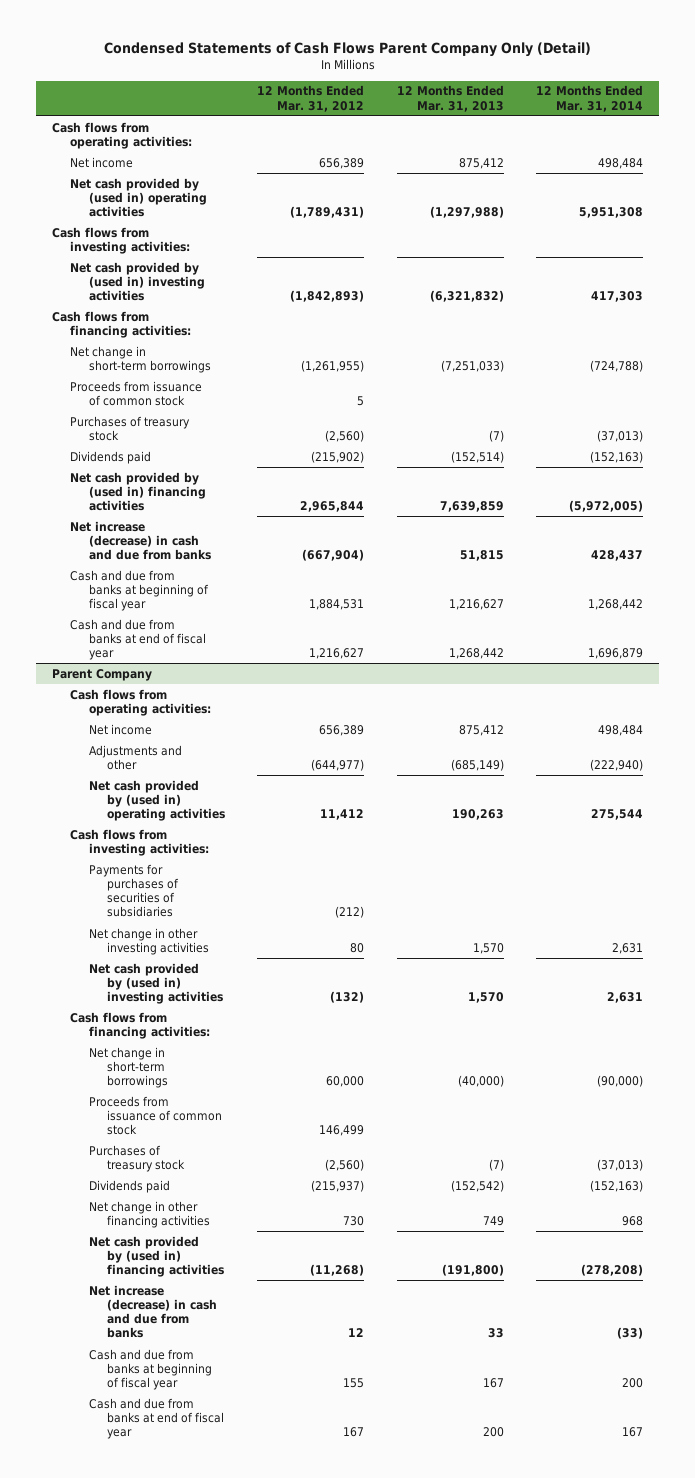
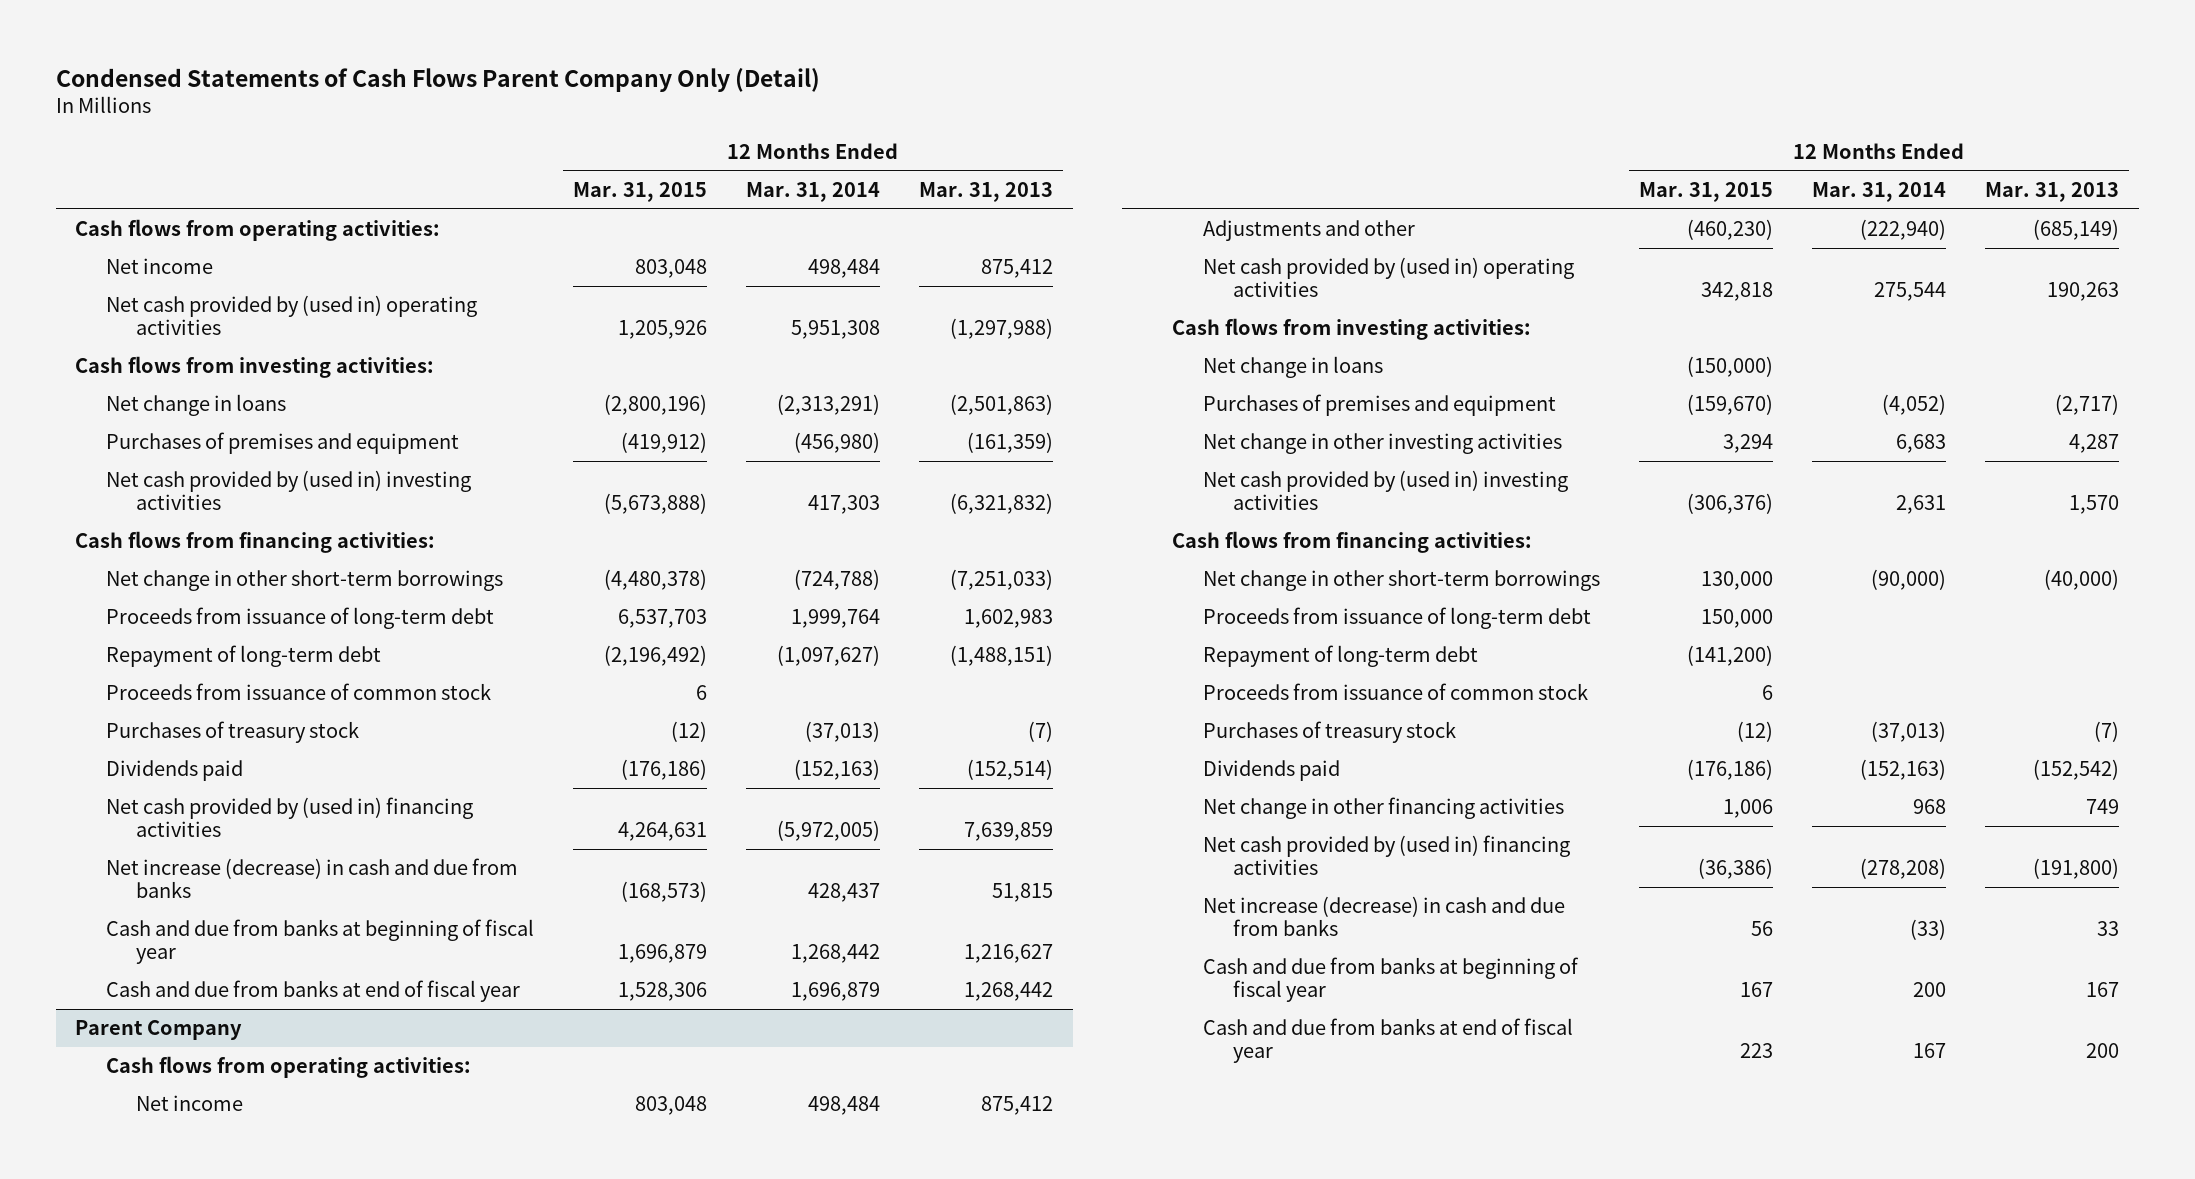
[257,85,365,112] 12 Months Ended Mar. 31, 2012 -> none
none -> [572,181,707,202] Mar. 31, 2015
none -> [105,394,286,417] Net change in loans
none -> [105,432,459,455] Purchases of premises and equipment
[70,345,211,373] Net change in short-term borrowings -> [105,570,503,592] Net change in other short-term borrowings
none -> [105,607,494,630] Proceeds from issuance of long-term debt
none -> [105,645,381,668] Repayment of long-term debt
[88,863,179,918] Payments for purchases of securities of subsidiaries -> none
none -> [1202,356,1383,379] Net change in loans
none -> [1202,394,1556,417] Purchases of premises and equipment
[472,942,504,954] 1,570 -> [2069,434,2120,454] 4,287
[612,942,644,954] 2,631 -> [1896,434,1947,454] 6,683
[88,1046,168,1089] Net change in short-term borrowings -> [1202,570,1600,592] Net change in other short-term borrowings
none -> [1202,607,1591,630] Proceeds from issuance of long-term debt
none -> [1202,645,1478,668] Repayment of long-term debt

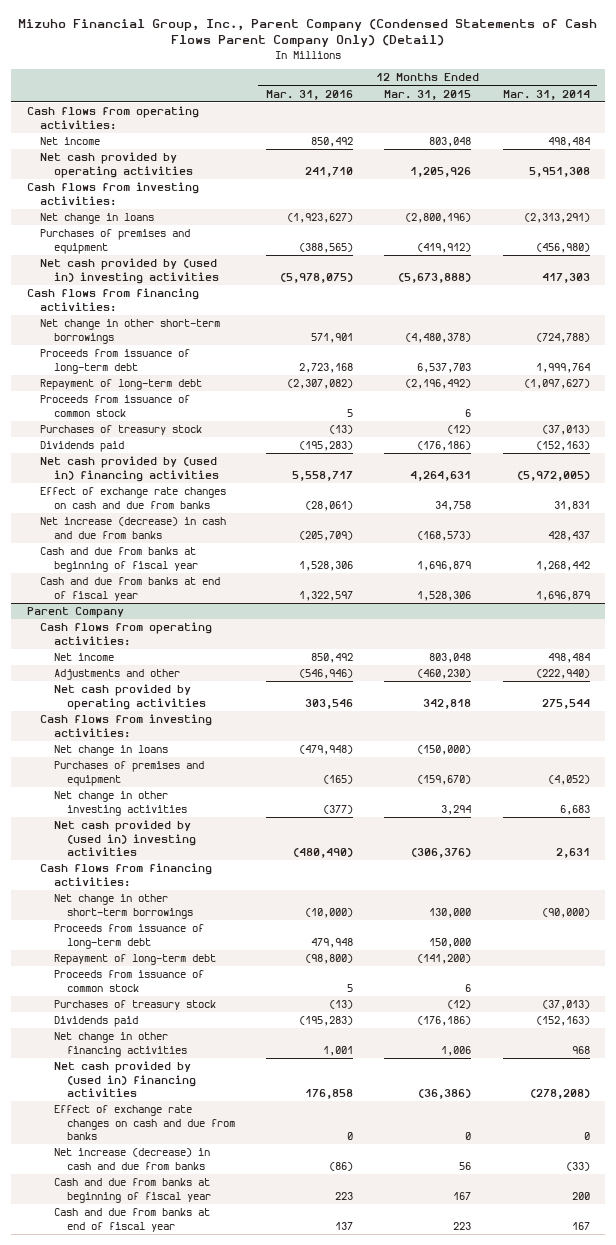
[55,67,820,92] Condensed Statements of Cash Flows Parent Company Only (Detail) -> [18,18,598,48] Mizuho Financial Group, Inc., Parent Company (Condensed Statements of Cash Flows Parent Company Only) (Detail)
[919,181,1054,202] Mar. 31, 2013 -> none
none -> [266,89,354,100] Mar. 31, 2016
[105,295,477,336] Net cash provided by (used in) operating activities -> [40,152,193,178] Net cash provided by operating activities
none -> [40,487,227,509] Effect of exchange rate changes on cash and due from banks
[1202,257,1574,298] Net cash provided by (used in) operating activities -> [53,684,206,710] Net cash provided by operating activities
none -> [53,1105,235,1141] Effect of exchange rate changes on cash and due from banks

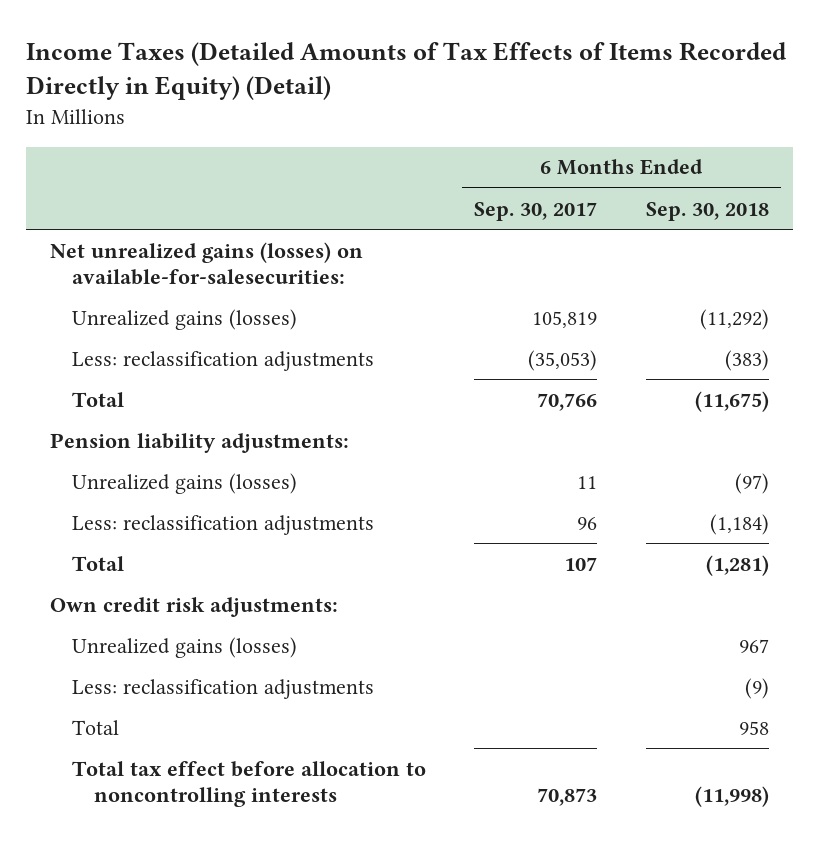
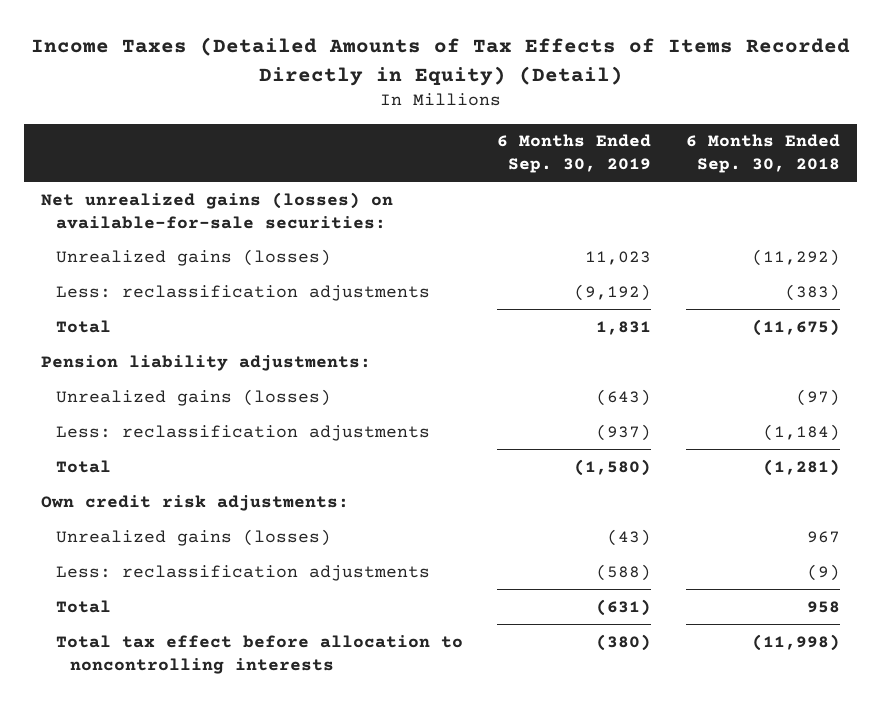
[474,201,598,221] Sep. 30, 2017 -> none
none -> [497,134,652,174] 6 Months Ended Sep. 30, 2019
[49,241,363,285] Net unrealized gains (losses) on available-for-salesecurities: -> [41,191,394,229] Net unrealized gains (losses) on available-for-sale securities:

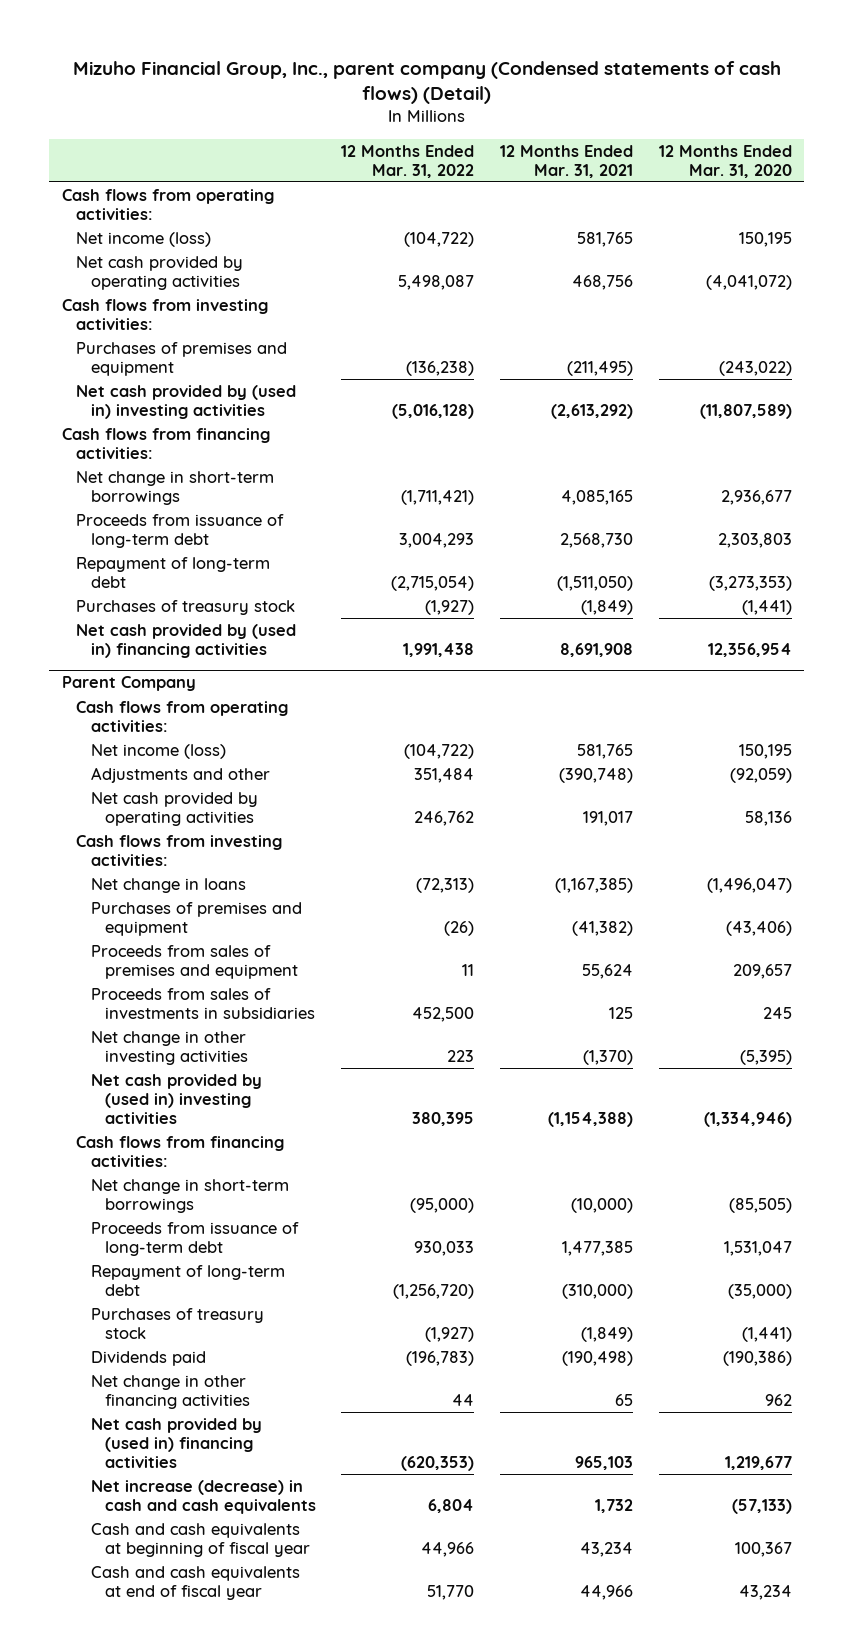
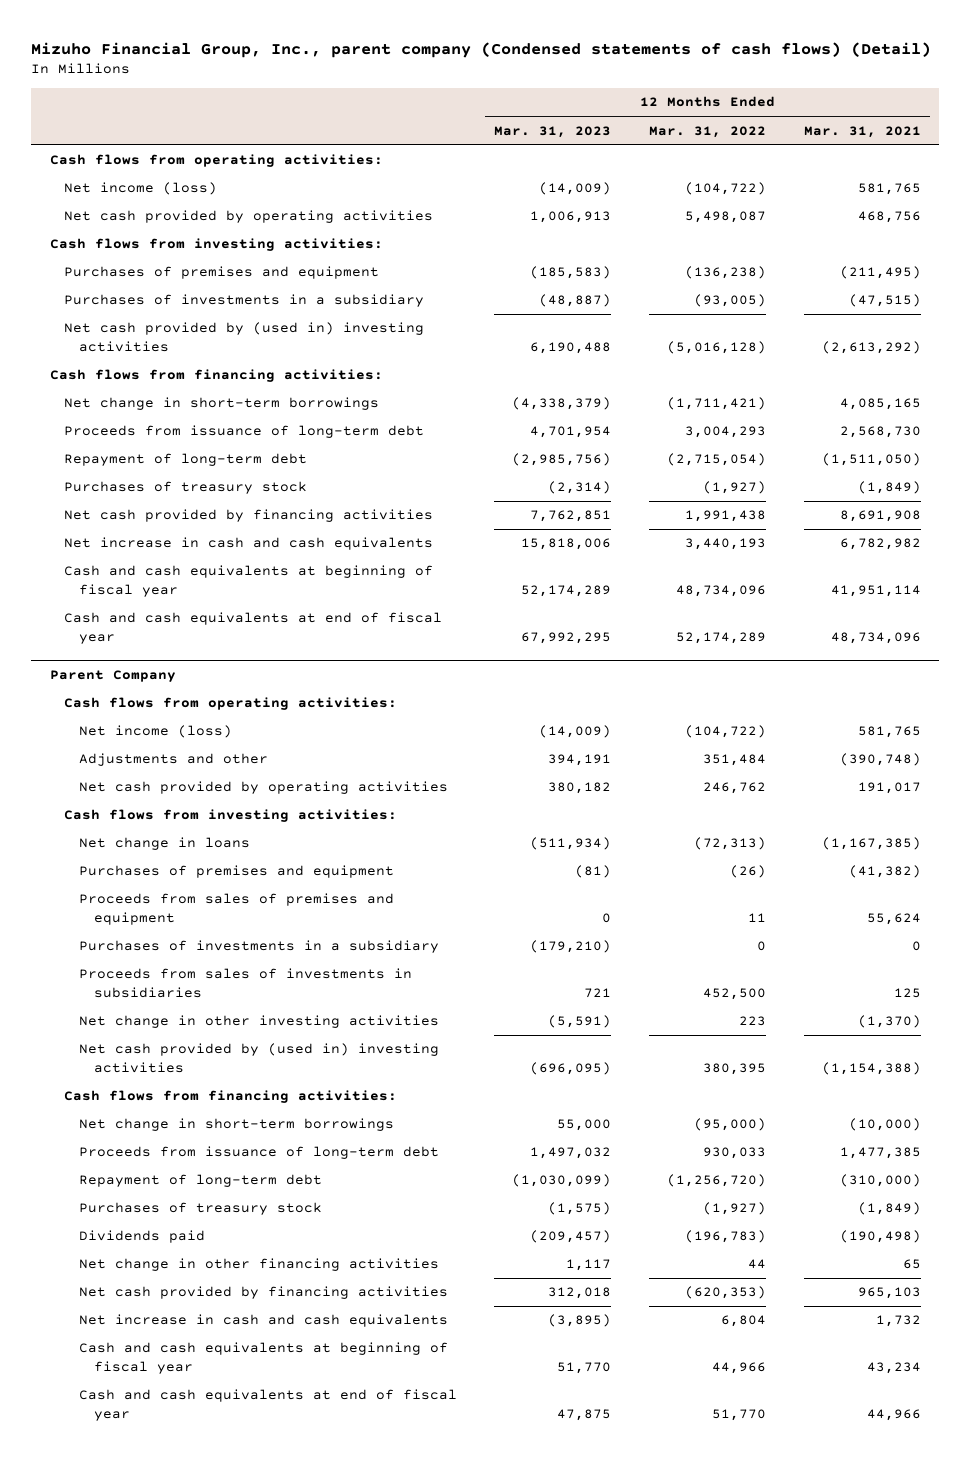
[658,144,792,178] 12 Months Ended Mar. 31, 2020 -> none
none -> [494,125,612,138] Mar. 31, 2023
none -> [64,294,425,308] Purchases of investments in a subsidiary
[76,623,297,658] Net cash provided by (used in) financing activities -> [64,509,434,523] Net cash provided by financing activities
none -> [64,537,434,551] Net increase in cash and cash equivalents
none -> [64,565,434,598] Cash and cash equivalents at beginning of fiscal year
none -> [64,612,443,645] Cash and cash equivalents at end of fiscal year
none -> [78,940,439,954] Purchases of investments in a subsidiary
[90,1417,262,1468] Net cash provided by (used in) financing activities -> [78,1286,448,1300] Net cash provided by financing activities
[90,1479,316,1514] Net increase (decrease) in cash and cash equivalents -> [78,1314,448,1328] Net increase in cash and cash equivalents

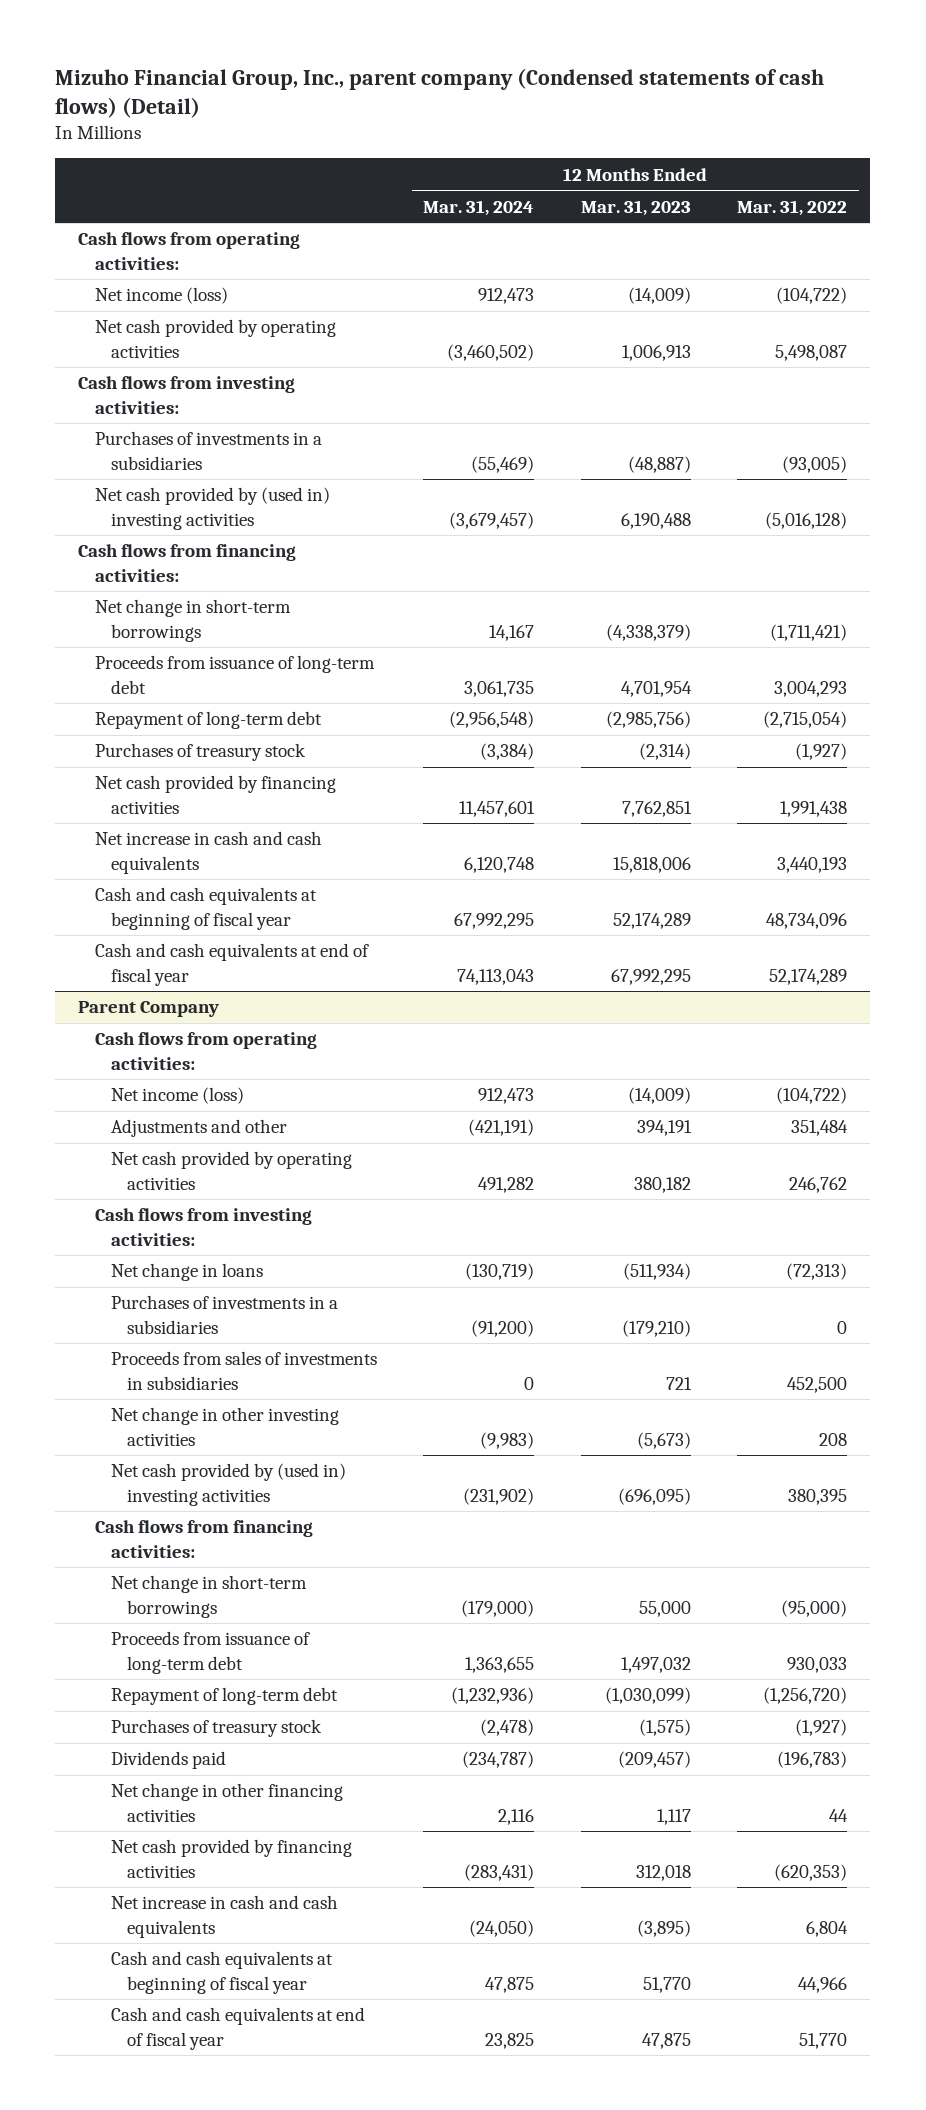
[803,125,921,138] Mar. 31, 2021 -> none
none -> [423,199,535,216] Mar. 31, 2024
[64,266,380,280] Purchases of premises and equipment -> none
[64,294,425,308] Purchases of investments in a subsidiary -> [94,431,322,470] Purchases of investments in a subsidiaries
[78,865,394,879] Purchases of premises and equipment -> none
[78,893,394,926] Proceeds from sales of premises and equipment -> none
[78,940,439,954] Purchases of investments in a subsidiary -> [111,1295,339,1334] Purchases of investments in a subsidiaries
[548,1015,612,1029] (5,591) -> [636,1431,691,1449] (5,673)
[739,1016,767,1027] 223 -> [819,1432,848,1446] 208

